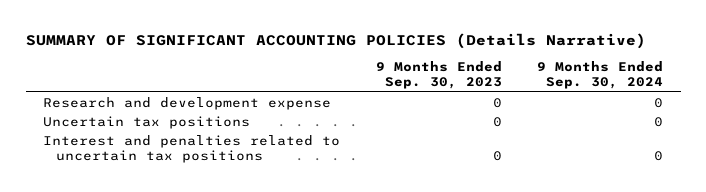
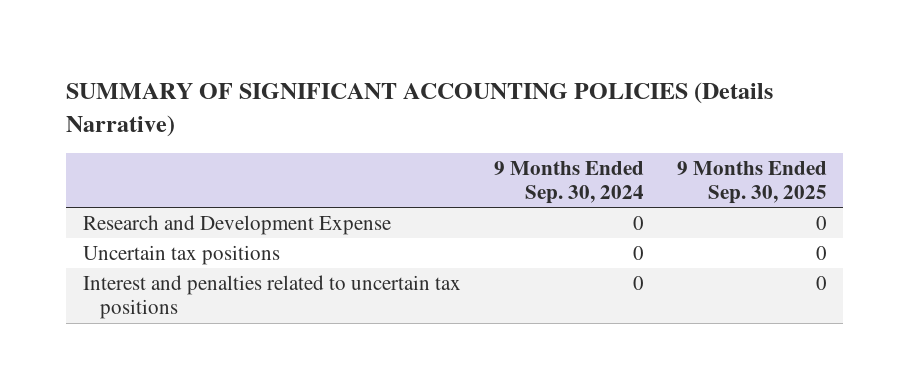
[375,60,502,90] 9 Months Ended Sep. 30, 2023 -> none
none -> [676,160,827,205] 9 Months Ended Sep. 30, 2025
[43,96,332,110] Research and development expense -> [82,215,391,236] Research and Development Expense

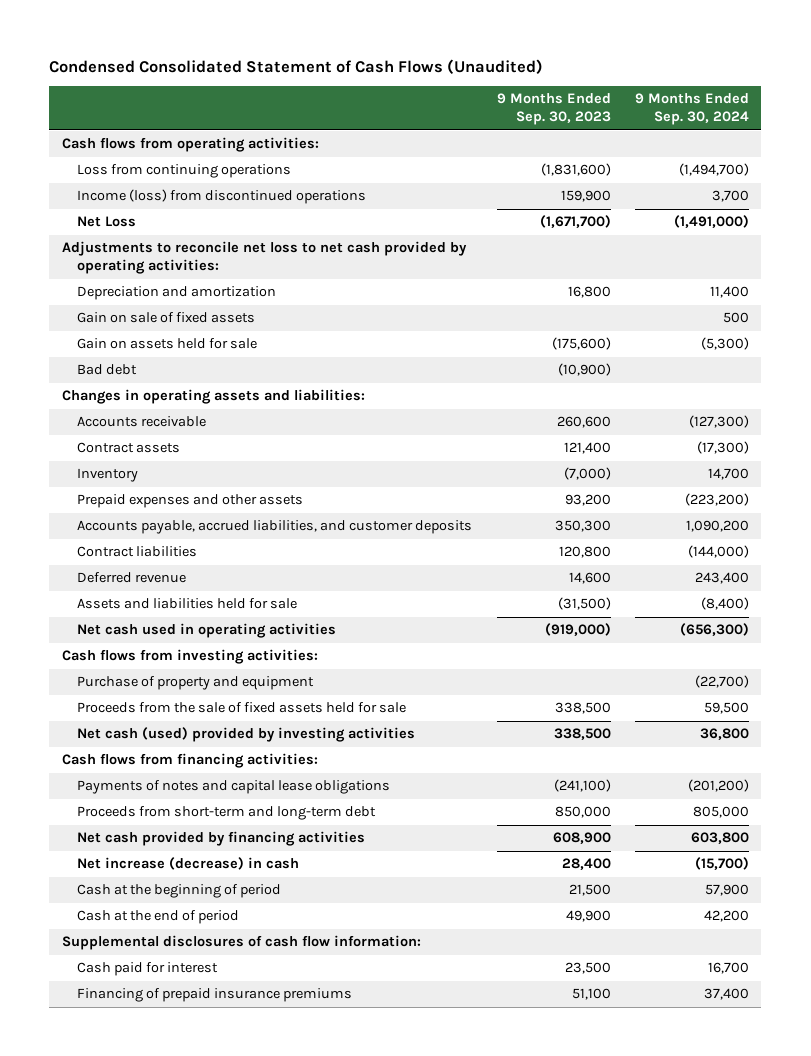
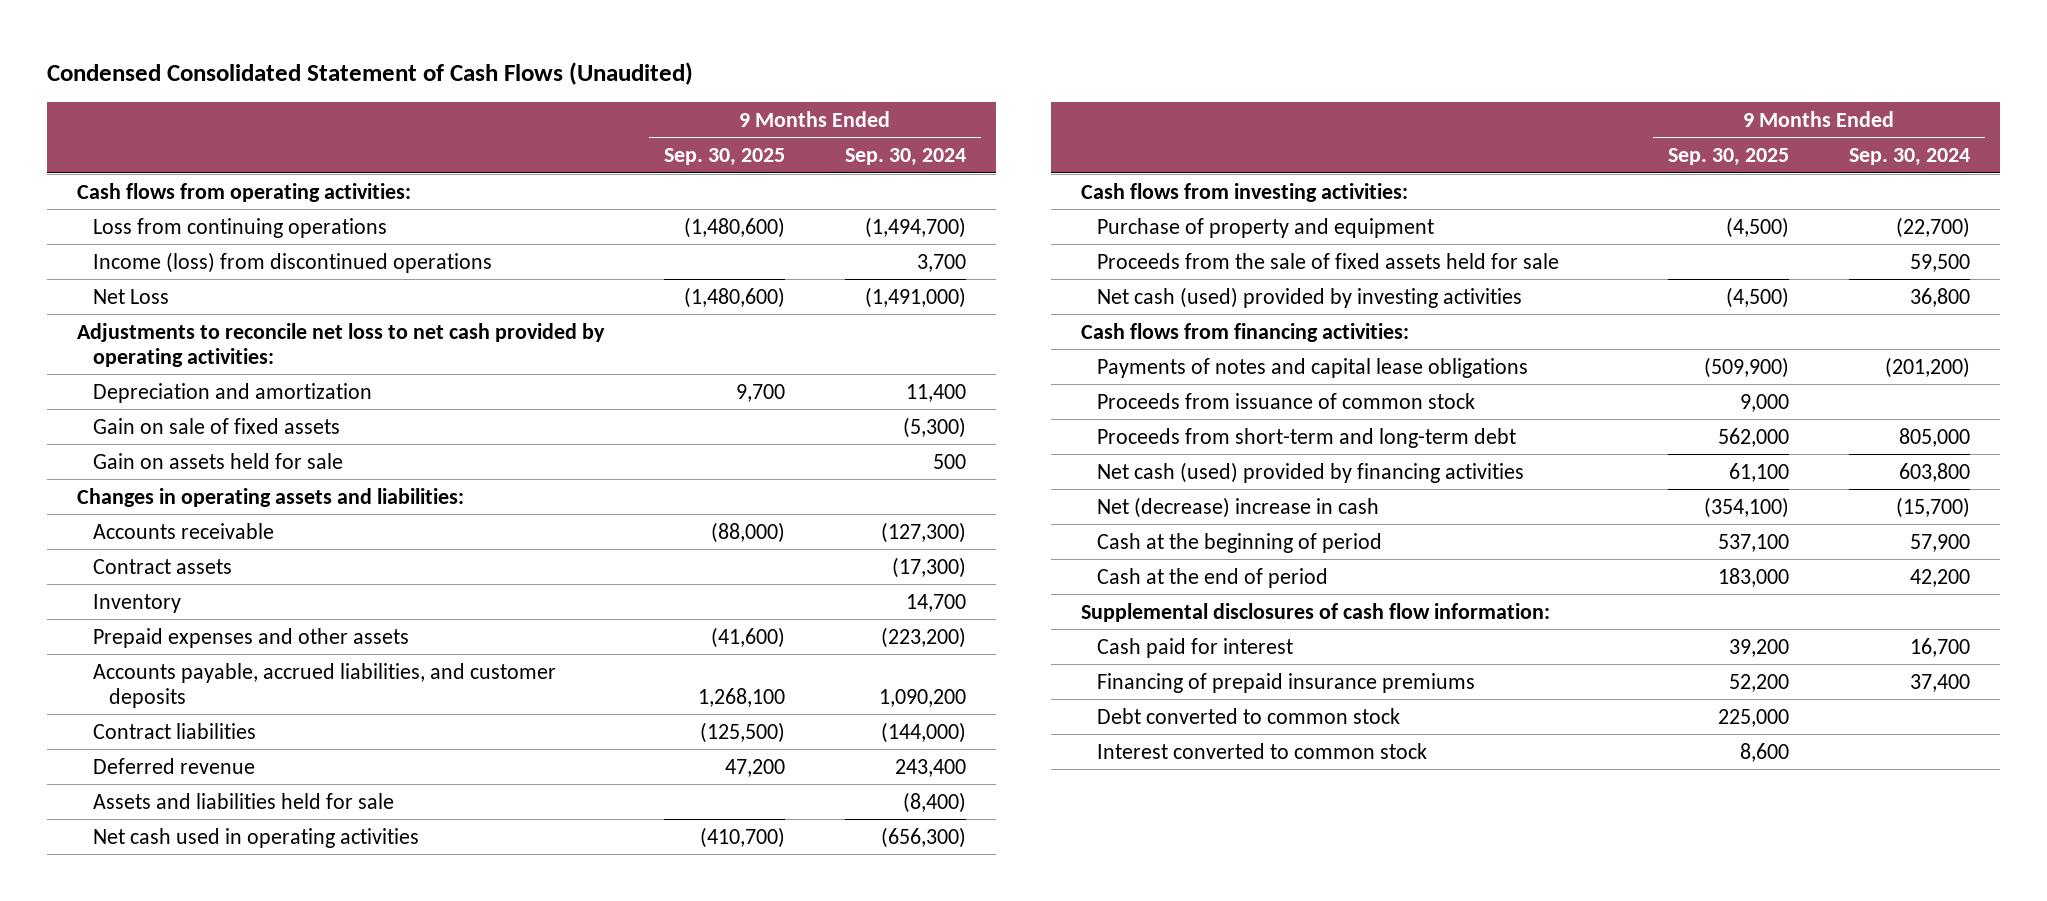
[496,93,611,126] 9 Months Ended Sep. 30, 2023 -> none
none -> [663,148,785,167] Sep. 30, 2025
[77,364,138,376] Bad debt -> none
[723,312,750,324] 500 -> [903,416,967,438] (5,300)
[701,337,750,351] (5,300) -> [933,453,967,469] 500
none -> [1096,392,1475,409] Proceeds from issuance of common stock
[77,831,366,847] Net cash provided by financing activities -> [1096,461,1524,483] Net cash (used) provided by financing activities
[77,857,300,871] Net increase (decrease) in cash -> [1096,496,1379,518] Net (decrease) increase in cash
none -> [1096,707,1400,724] Debt converted to common stock
none -> [1096,742,1427,759] Interest converted to common stock

